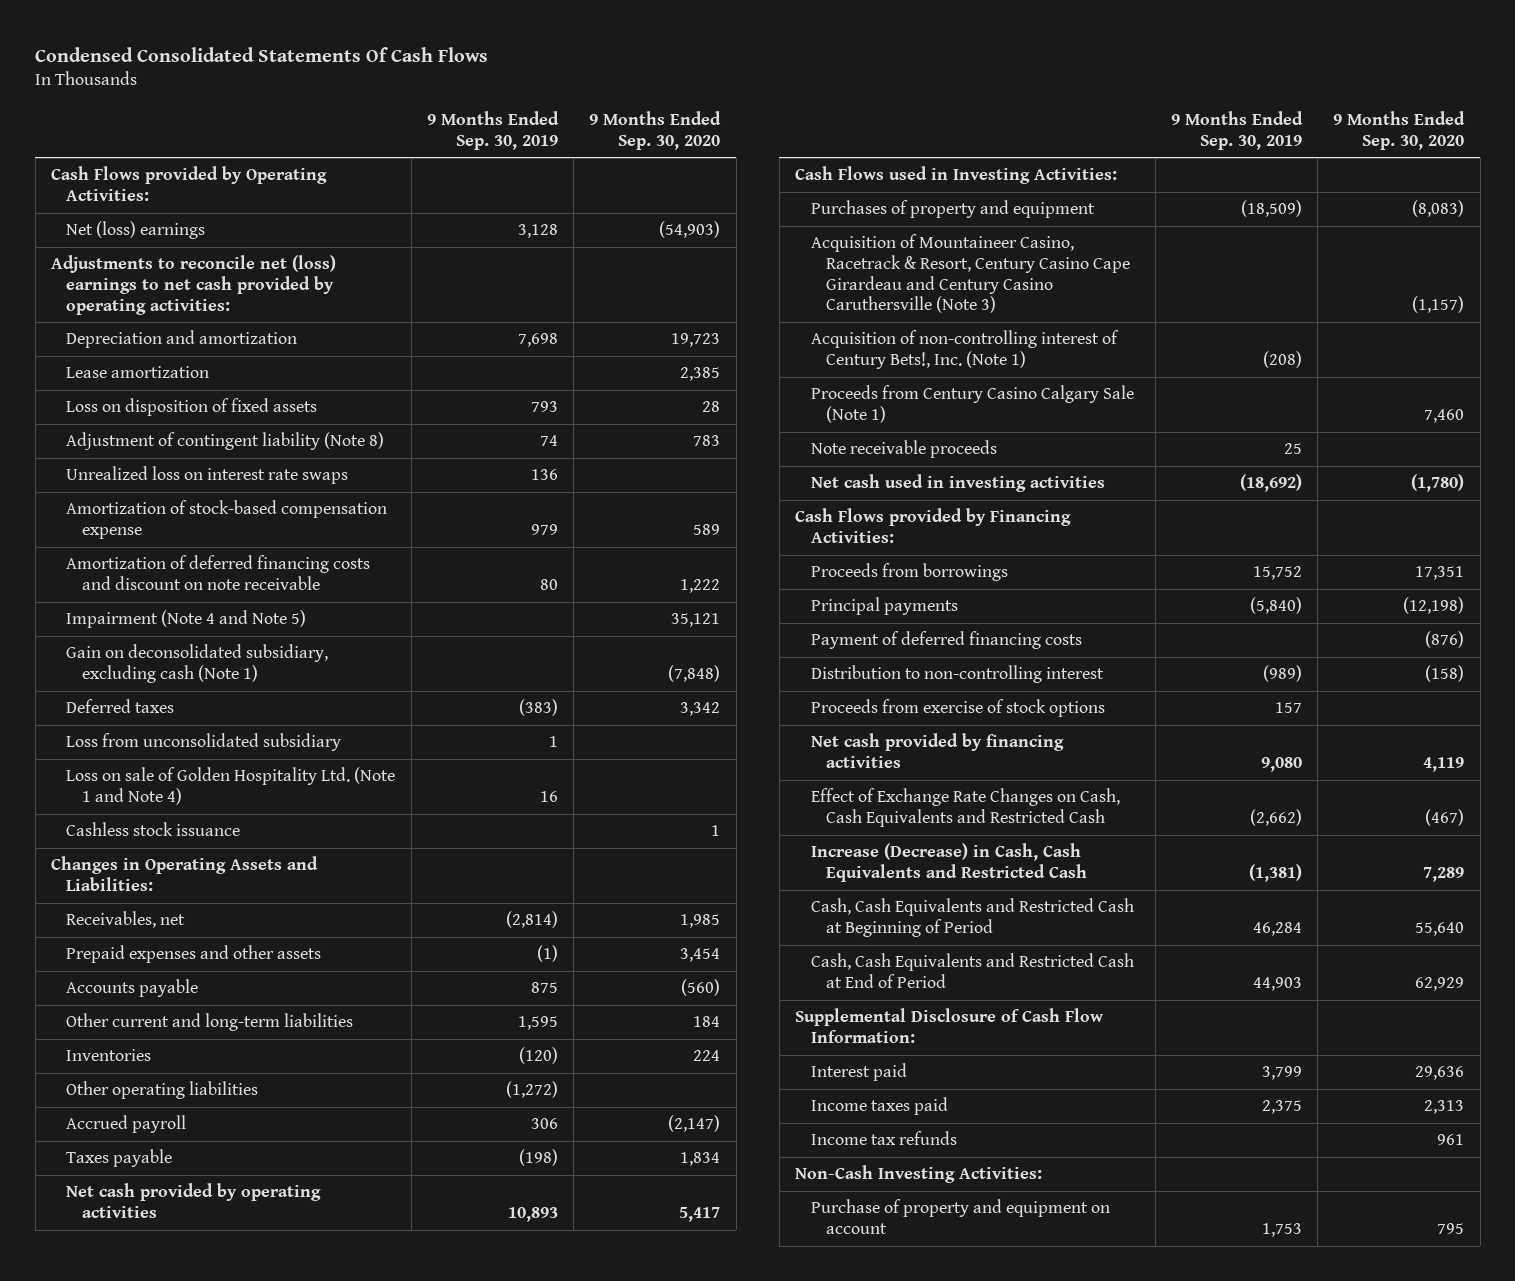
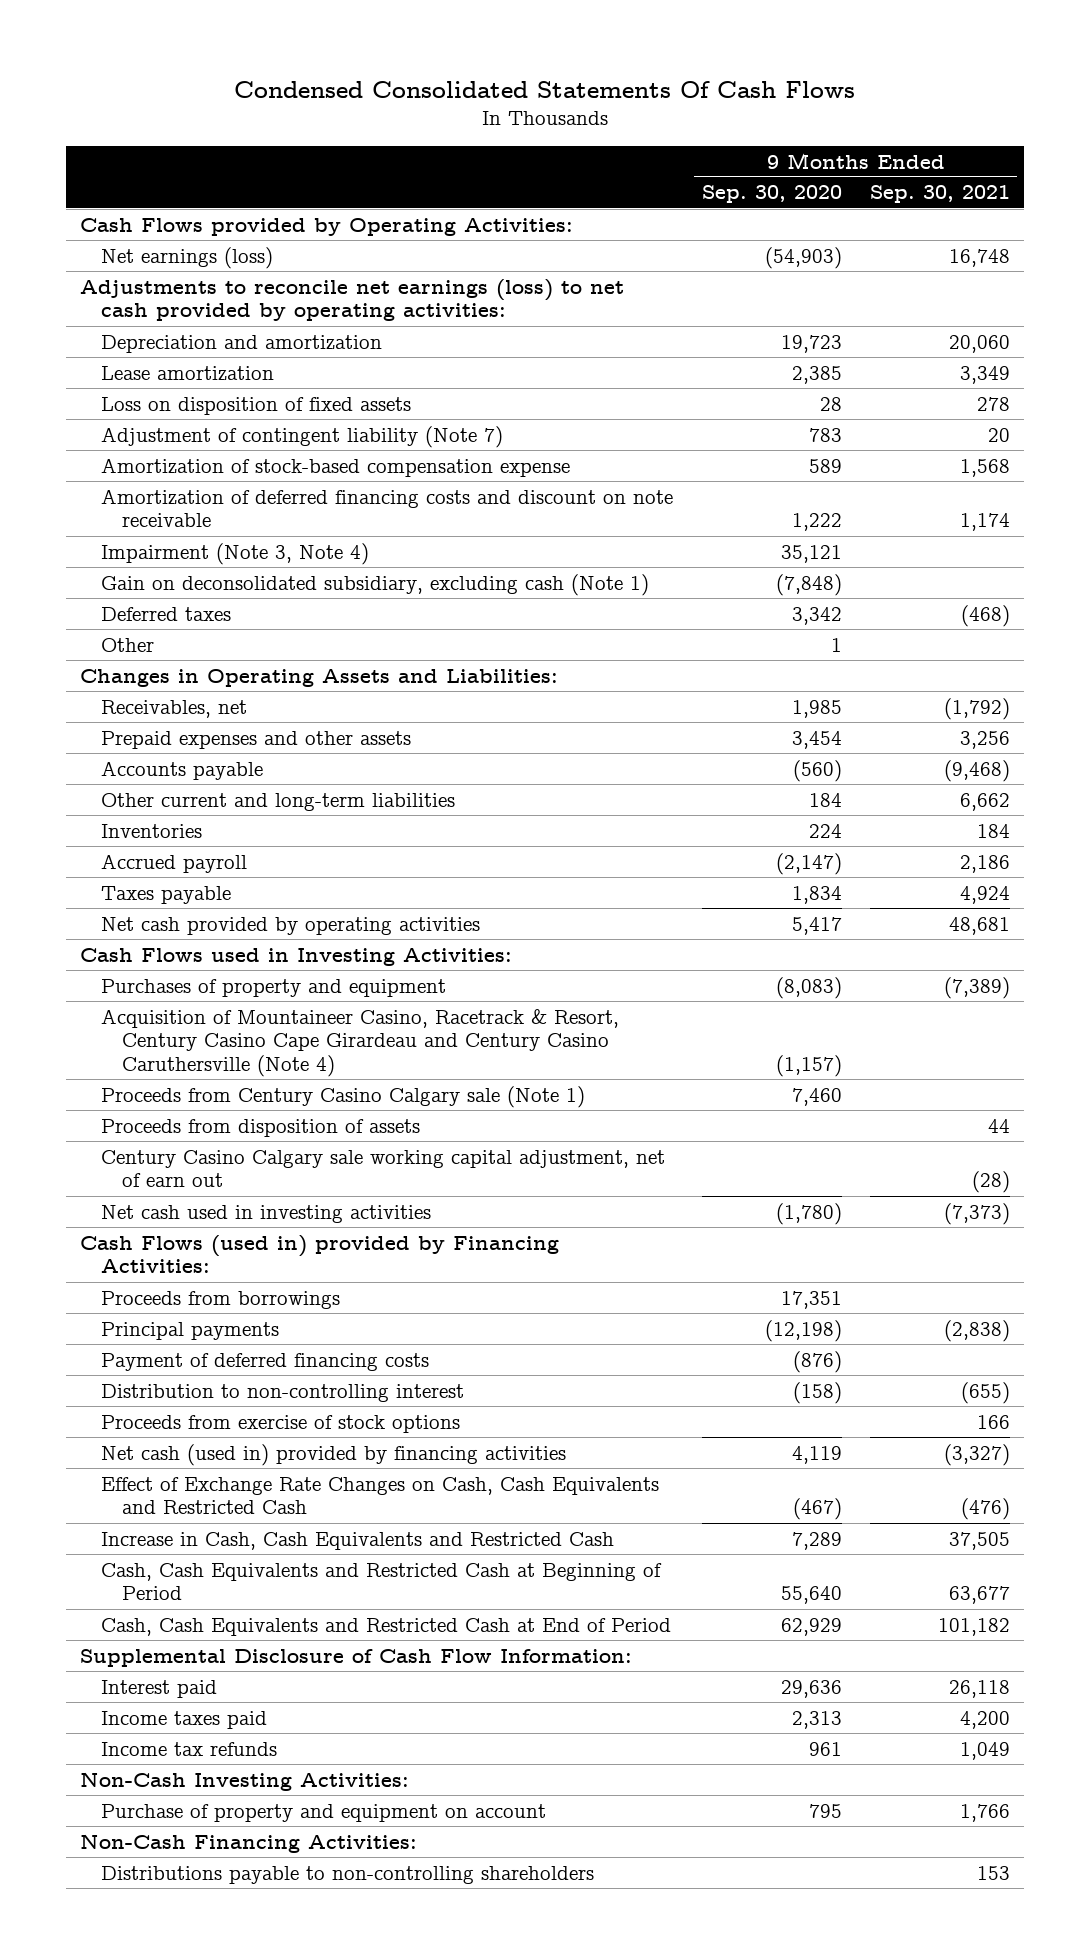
[426,111,559,150] 9 Months Ended Sep. 30, 2019 -> none
none -> [869,185,1010,204] Sep. 30, 2021
[66,221,206,240] Net (loss) earnings -> [101,246,274,269] Net earnings (loss)
[50,255,336,315] Adjustments to reconcile net (loss) earnings to net cash provided by operating activities: -> [79,278,624,322] Adjustments to reconcile net earnings (loss) to net cash provided by operating activities:
[66,466,349,485] Unrealized loss on interest rate swaps -> none
[66,432,385,451] Adjustment of contingent liability (Note 8) -> [101,425,504,448] Adjustment of contingent liability (Note 7)
[66,610,307,629] Impairment (Note 4 and Note 5) -> [101,542,370,565] Impairment (Note 3, Note 4)
[66,733,342,752] Loss from unconsolidated subsidiary -> none
[66,767,396,806] Loss on sale of Golden Hospitality Ltd. (Note 1 and Note 4) -> none
[66,822,241,837] Cashless stock issuance -> none
none -> [101,637,155,652] Other
[66,1081,259,1100] Other operating liabilities -> none
[810,330,1119,370] Acquisition of non-controlling interest of Century Bets!, Inc. (Note 1) -> none
[810,440,997,459] Note receivable proceeds -> none
[810,234,1131,314] Acquisition of Mountaineer Casino, Racetrack & Resort, Century Casino Cape Girardeau and Century Casino Caruthersville (Note 3) -> [101,1008,620,1078] Acquisition of Mountaineer Casino, Racetrack & Resort, Century Casino Cape Girardeau and Century Casino Caruthersville (Note 4)
[810,385,1134,424] Proceeds from Century Casino Calgary Sale (Note 1) -> [101,1085,586,1108] Proceeds from Century Casino Calgary sale (Note 1)
none -> [101,1118,421,1137] Proceeds from disposition of assets
none -> [101,1149,666,1188] Century Casino Calgary sale working capital adjustment, net of earn out
[794,508,1071,544] Cash Flows provided by Financing Activities: -> [79,1234,559,1274] Cash Flows (used in) provided by Financing Activities:
[810,733,1064,769] Net cash provided by financing activities -> [101,1443,567,1466] Net cash (used in) provided by financing activities
[810,843,1088,883] Increase (Decrease) in Cash, Cash Equivalents and Restricted Cash -> [101,1531,615,1550] Increase in Cash, Cash Equivalents and Restricted Cash
none -> [79,1833,417,1853] Non-Cash Financing Activities:
none -> [101,1865,595,1884] Distributions payable to non-controlling shareholders

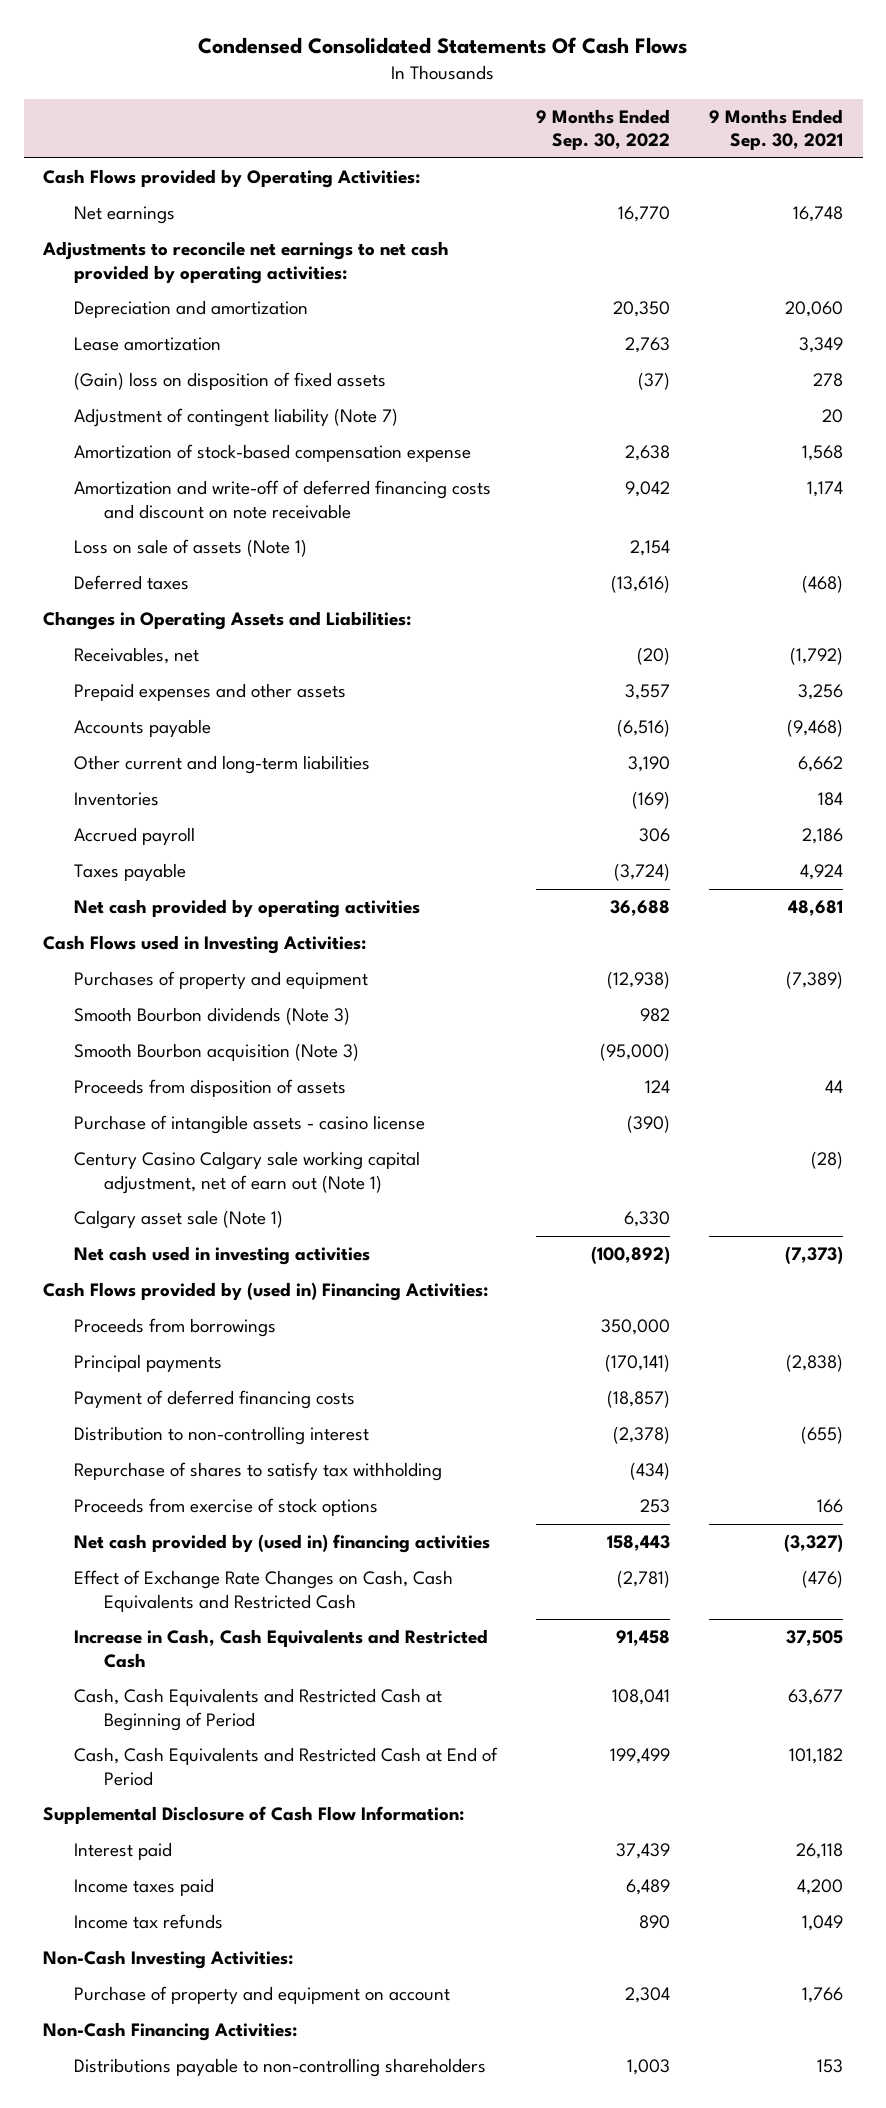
[701,185,842,204] Sep. 30, 2020 -> none
none -> [535,108,670,151] 9 Months Ended Sep. 30, 2022
[101,246,274,269] Net earnings (loss) -> [73,206,175,225] Net earnings
[79,278,624,322] Adjustments to reconcile net earnings (loss) to net cash provided by operating activities: -> [42,241,450,284] Adjustments to reconcile net earnings to net cash provided by operating activities:
[101,396,412,415] Loss on disposition of fixed assets -> [73,372,386,391] (Gain) loss on disposition of fixed assets
[101,542,370,565] Impairment (Note 3, Note 4) -> none
[101,573,650,596] Gain on deconsolidated subsidiary, excluding cash (Note 1) -> none
[101,488,674,528] Amortization of deferred financing costs and discount on note receivable -> [73,480,491,519] Amortization and write-off of deferred financing costs and discount on note receivable
none -> [73,539,307,558] Loss on sale of assets (Note 1)
[101,637,155,652] Other -> none
[101,1008,620,1078] Acquisition of Mountaineer Casino, Racetrack & Resort, Century Casino Cape Girardeau and Century Casino Caruthersville (Note 4) -> none
[101,1085,586,1108] Proceeds from Century Casino Calgary sale (Note 1) -> none
none -> [73,1007,350,1026] Smooth Bourbon dividends (Note 3)
none -> [73,1043,359,1062] Smooth Bourbon acquisition (Note 3)
none -> [73,1115,425,1135] Purchase of intangible assets - casino license
[101,1149,666,1188] Century Casino Calgary sale working capital adjustment, net of earn out -> [73,1151,420,1194] Century Casino Calgary sale working capital adjustment, net of earn out (Note 1)
none -> [73,1210,283,1230] Calgary asset sale (Note 1)
[79,1234,559,1274] Cash Flows (used in) provided by Financing Activities: -> [43,1282,489,1302] Cash Flows provided by (used in) Financing Activities:
none -> [73,1462,442,1482] Repurchase of shares to satisfy tax withholding
[101,1443,567,1466] Net cash (used in) provided by financing activities -> [73,1534,490,1554] Net cash provided by (used in) financing activities

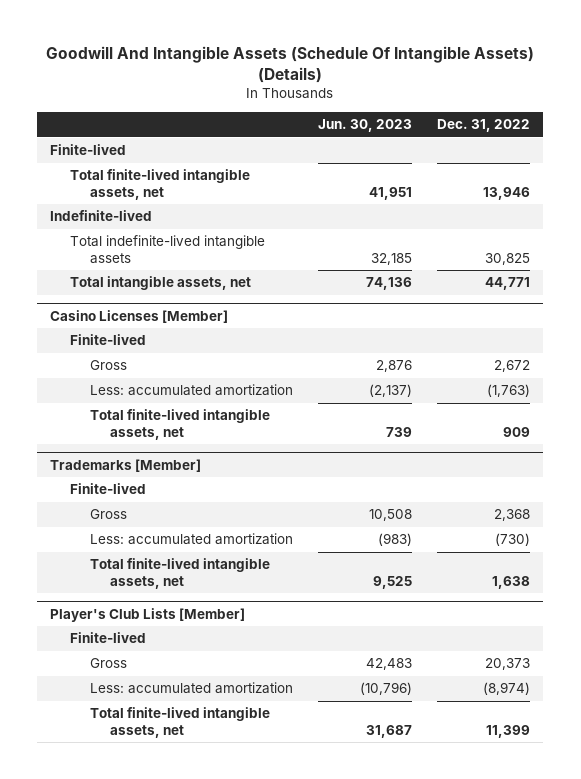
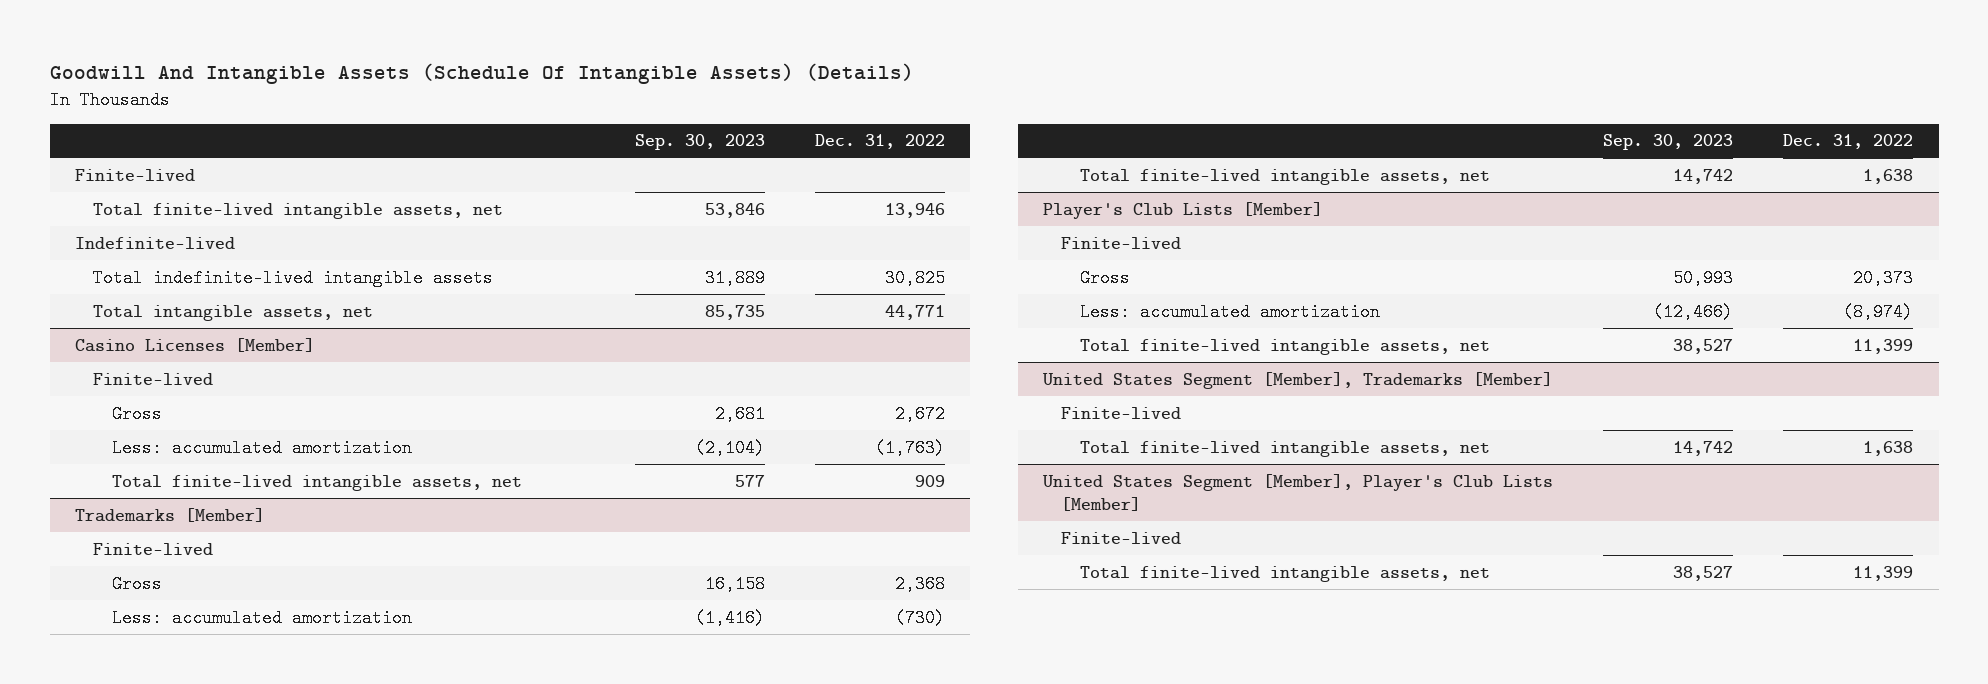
[318,119,413,133] Jun. 30, 2023 -> none
none -> [635,134,766,151] Sep. 30, 2023
none -> [1041,371,1553,389] United States Segment [Member], Trademarks [Member]
none -> [1061,406,1182,419] Finite-lived
none -> [1080,440,1491,457] Total finite-lived intangible assets, net
none -> [1041,473,1553,511] United States Segment [Member], Player's Club Lists [Member]
none -> [1061,531,1182,544] Finite-lived
none -> [1080,565,1491,582] Total finite-lived intangible assets, net

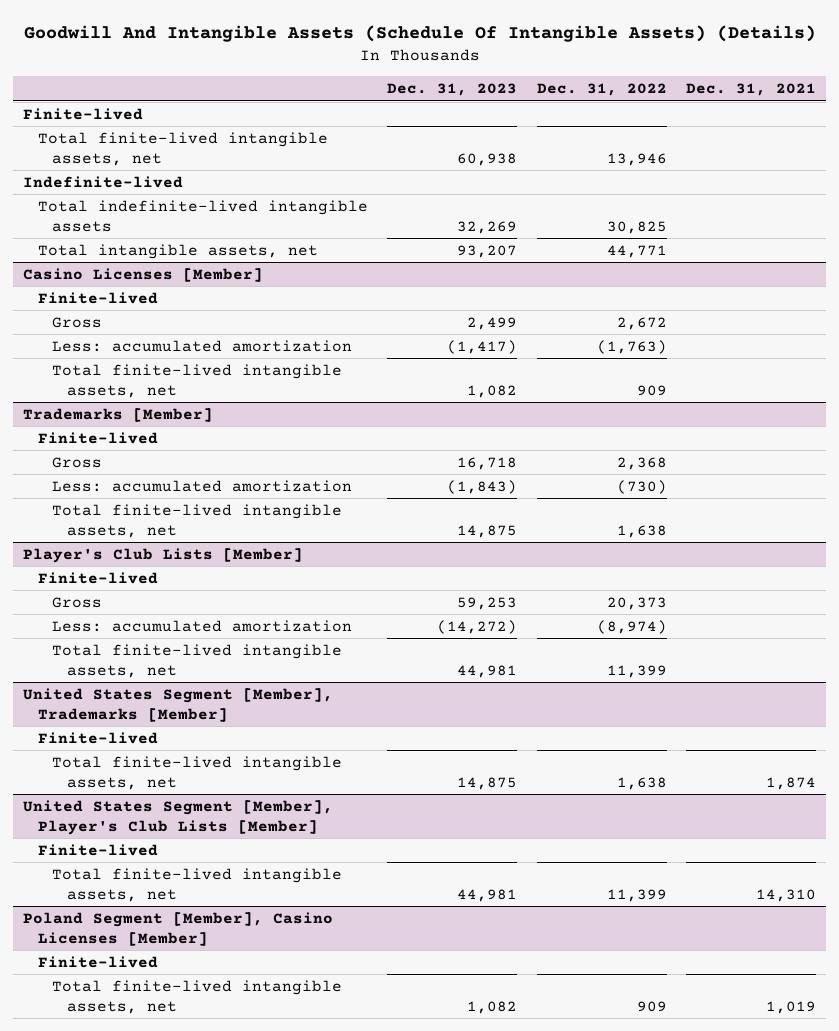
[635,134,766,151] Sep. 30, 2023 -> none
none -> [387,83,518,97] Dec. 31, 2023
none -> [686,83,817,97] Dec. 31, 2021
none -> [22,911,333,946] Poland Segment [Member], Casino Licenses [Member]
none -> [37,955,158,968] Finite-lived
none -> [52,979,343,1014] Total finite-lived intangible assets, net

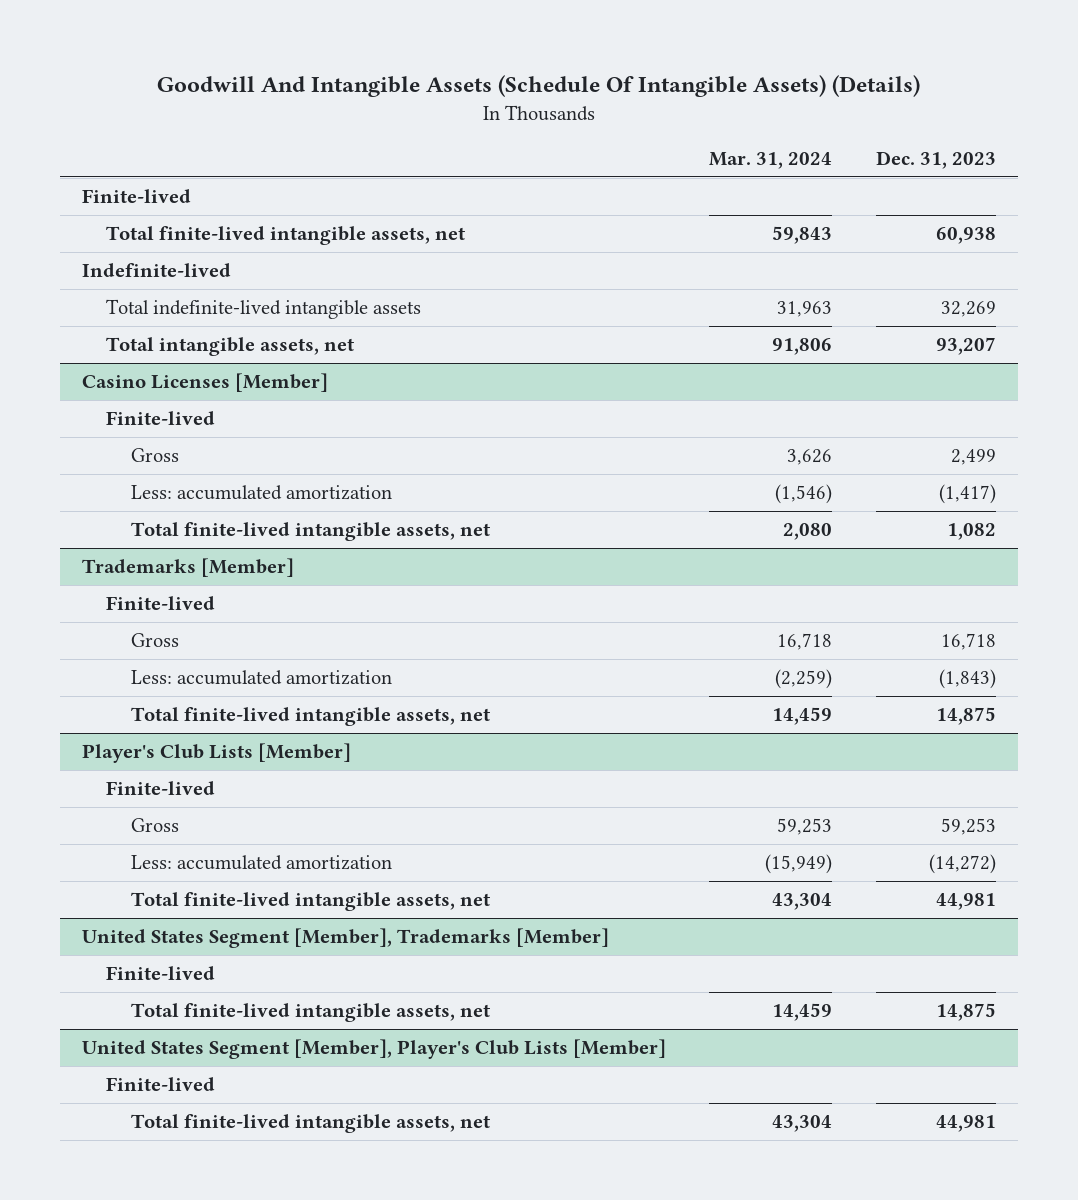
[536,83,667,97] Dec. 31, 2022 -> none
[686,83,817,97] Dec. 31, 2021 -> none
none -> [709,151,833,169] Mar. 31, 2024
[22,911,333,946] Poland Segment [Member], Casino Licenses [Member] -> none
[37,955,158,968] Finite-lived -> none
[52,979,343,1014] Total finite-lived intangible assets, net -> none

